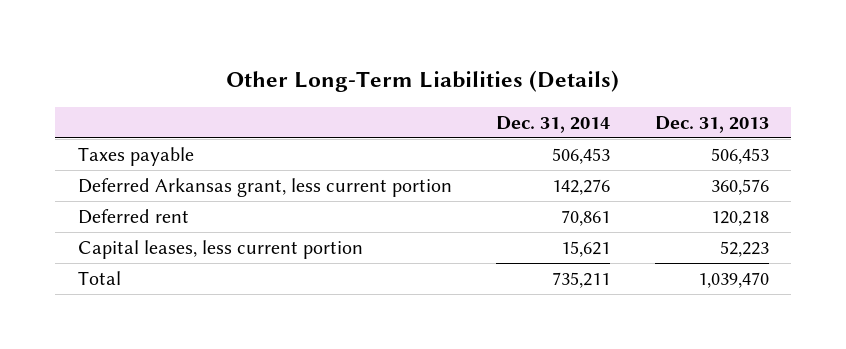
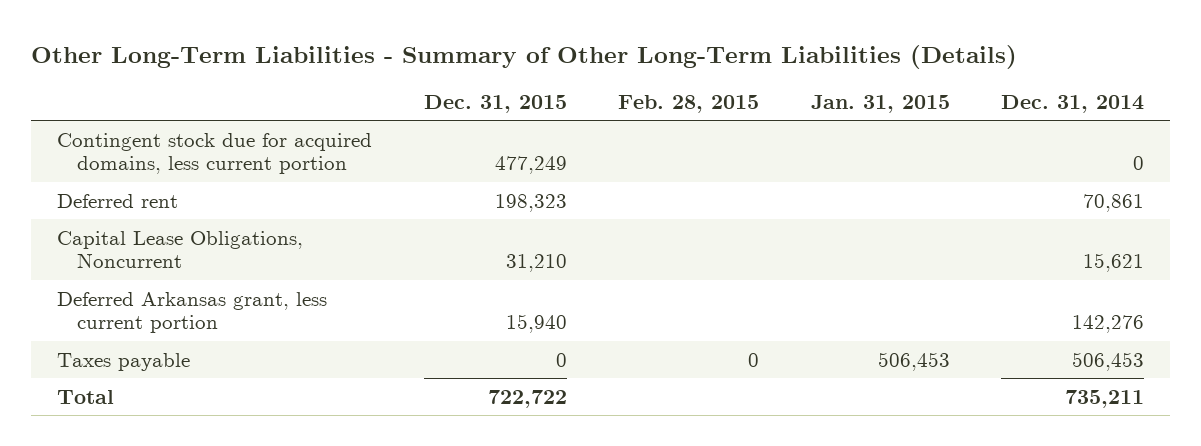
[226,69,620,92] Other Long-Term Liabilities (Details) -> [31,44,1018,69] Other Long-Term Liabilities - Summary of Other Long-Term Liabilities (Details)
[654,115,769,133] Dec. 31, 2013 -> none
none -> [423,94,567,113] Dec. 31, 2015
none -> [618,94,760,113] Feb. 28, 2015
none -> [810,94,950,113] Jan. 31, 2015
none -> [57,132,373,175] Contingent stock due for acquired domains, less current portion
[77,240,363,260] Capital leases, less current portion -> [57,230,304,269] Capital Lease Obligations, Noncurrent
[77,178,452,198] Deferred Arkansas grant, less current portion -> [57,291,328,334] Deferred Arkansas grant, less current portion
[77,147,194,167] Taxes payable -> [57,352,191,371] Taxes payable

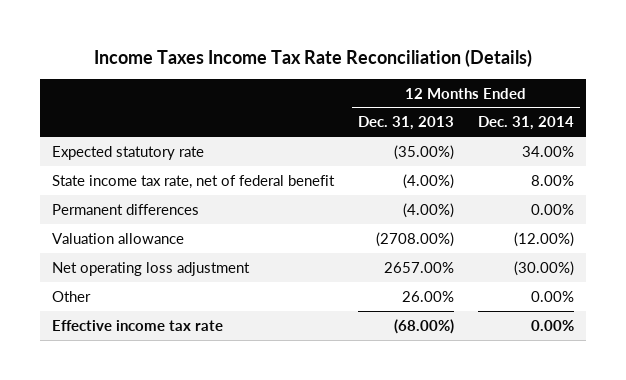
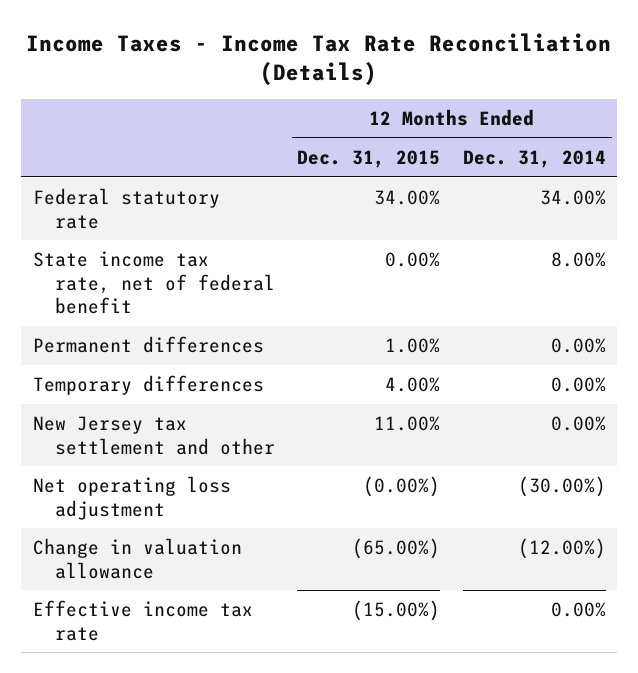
[94,48,533,67] Income Taxes Income Tax Rate Reconciliation (Details) -> [26,32,612,86] Income Taxes - Income Tax Rate Reconciliation (Details)
[358,116,455,131] Dec. 31, 2013 -> none
none -> [297,149,441,168] Dec. 31, 2015
[52,145,205,160] Expected statutory rate -> [32,188,220,229] Federal statutory rate
[52,232,185,244] Valuation allowance -> none
none -> [32,375,264,396] Temporary differences
none -> [32,416,275,455] New Jersey tax settlement and other
[52,290,92,302] Other -> none
none -> [32,538,242,579] Change in valuation allowance

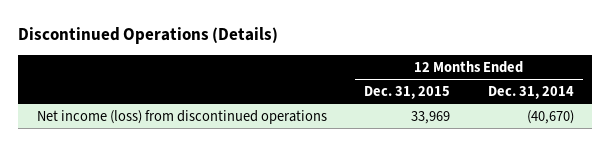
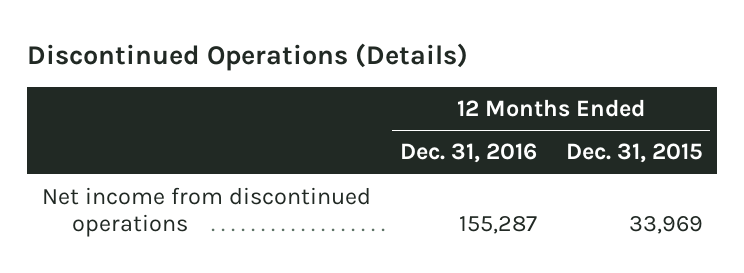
[487,86,574,100] Dec. 31, 2014 -> none
none -> [399,143,537,164] Dec. 31, 2016
[36,109,327,124] Net income (loss) from discontinued operations -> [41,187,371,238] Net income from discontinued operations

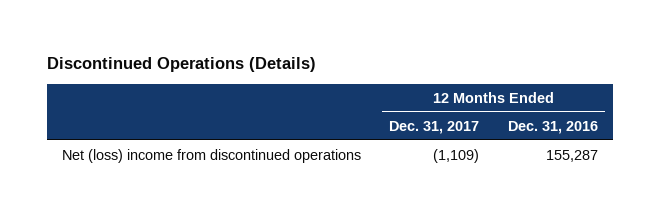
[565,143,703,164] Dec. 31, 2015 -> none
none -> [389,120,480,134] Dec. 31, 2017
[41,187,371,238] Net income from discontinued operations -> [61,148,361,163] Net (loss) income from discontinued operations

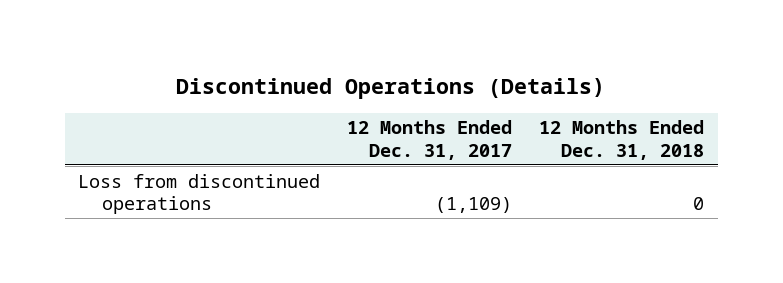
[508,120,599,134] Dec. 31, 2016 -> none
none -> [539,120,705,160] 12 Months Ended Dec. 31, 2018
[61,148,361,163] Net (loss) income from discontinued operations -> [78,173,321,214] Loss from discontinued operations

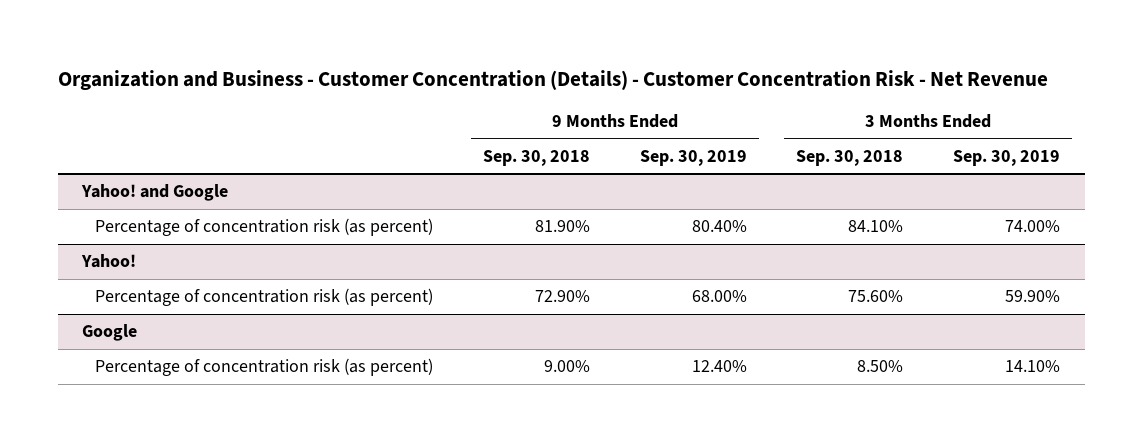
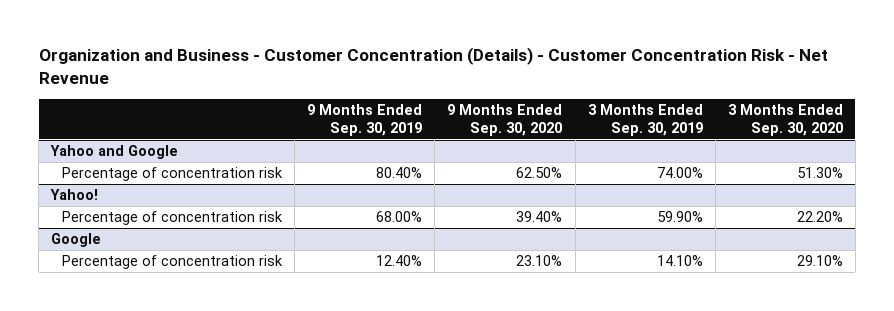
[482,150,590,167] Sep. 30, 2018 -> none
[796,150,904,167] Sep. 30, 2018 -> none
none -> [447,103,563,136] 9 Months Ended Sep. 30, 2020
none -> [727,103,843,136] 3 Months Ended Sep. 30, 2020
[81,184,229,202] Yahoo! and Google -> [50,145,179,160] Yahoo and Google
[95,218,434,237] Percentage of concentration risk (as percent) -> [61,167,283,182] Percentage of concentration risk
[95,288,434,307] Percentage of concentration risk (as percent) -> [61,211,283,226] Percentage of concentration risk
[95,358,434,377] Percentage of concentration risk (as percent) -> [61,255,283,270] Percentage of concentration risk

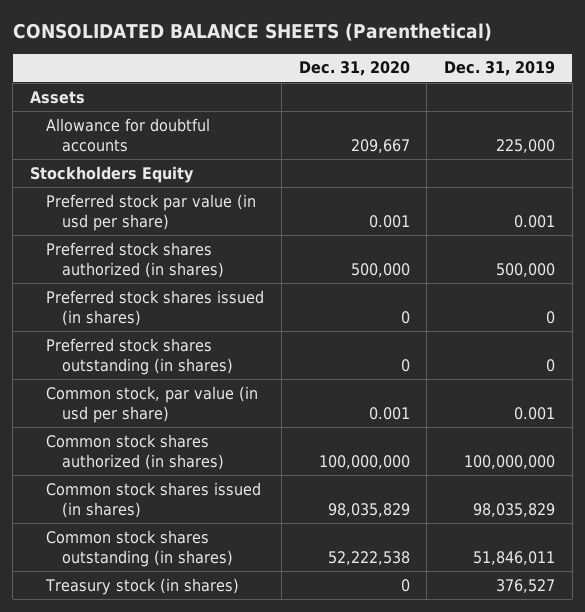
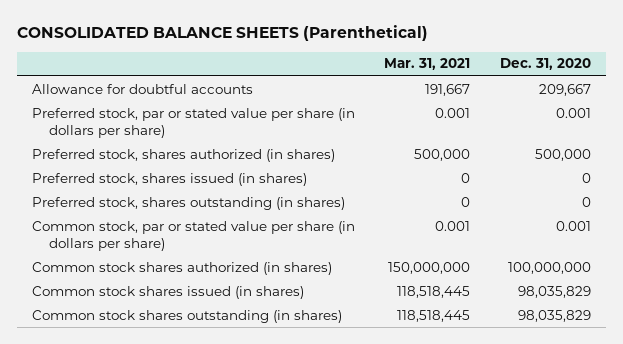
[444,61,556,77] Dec. 31, 2019 -> none
none -> [384,58,471,71] Mar. 31, 2021
[30,90,86,104] Assets -> none
[30,165,195,183] Stockholders Equity -> none
[45,193,256,231] Preferred stock par value (in usd per share) -> [31,107,355,138] Preferred stock, par or stated value per share (in dollars per share)
[45,241,224,278] Preferred stock shares authorized (in shares) -> [31,148,335,162] Preferred stock, shares authorized (in shares)
[45,289,264,326] Preferred stock shares issued (in shares) -> [31,172,307,186] Preferred stock, shares issued (in shares)
[45,337,233,375] Preferred stock shares outstanding (in shares) -> [31,196,345,210] Preferred stock, shares outstanding (in shares)
[45,385,258,423] Common stock, par value (in usd per share) -> [31,220,355,251] Common stock, par or stated value per share (in dollars per share)
[44,577,239,595] Treasury stock (in shares) -> none
[327,550,410,565] 52,222,538 -> [517,309,591,322] 98,035,829

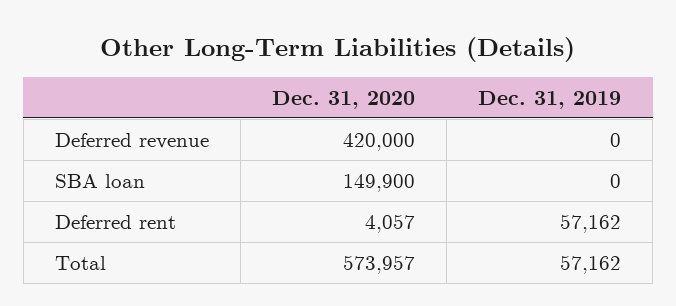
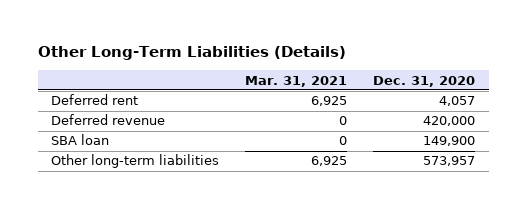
[478,90,622,109] Dec. 31, 2019 -> none
none -> [245,75,348,87] Mar. 31, 2021
[54,214,176,229] Deferred rent -> [51,94,139,106] Deferred rent
[54,255,106,270] Total -> [51,154,220,169] Other long-term liabilities

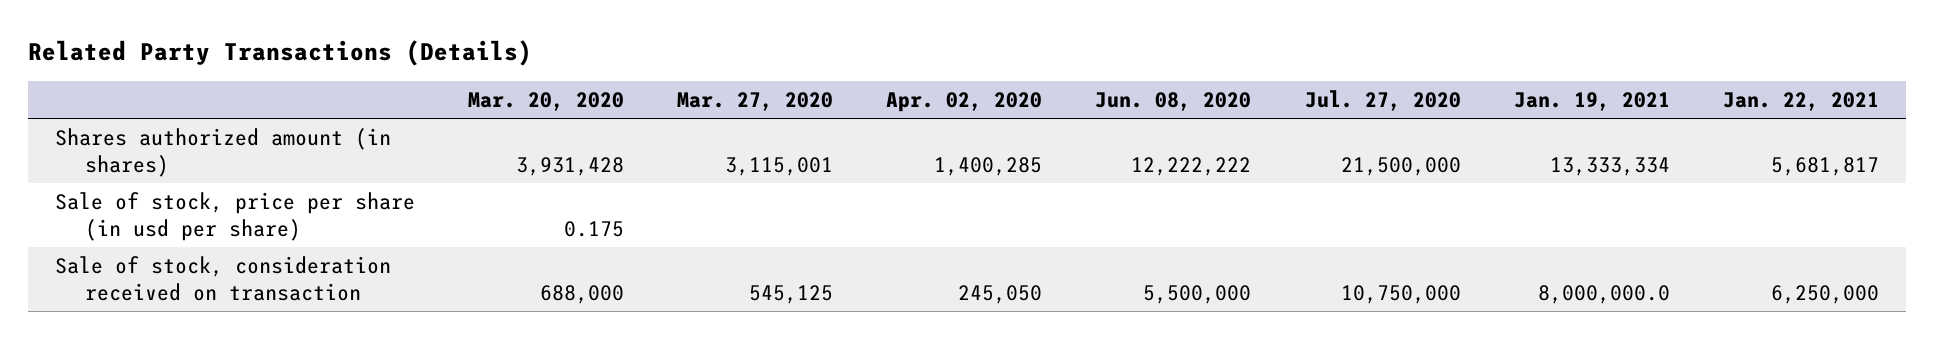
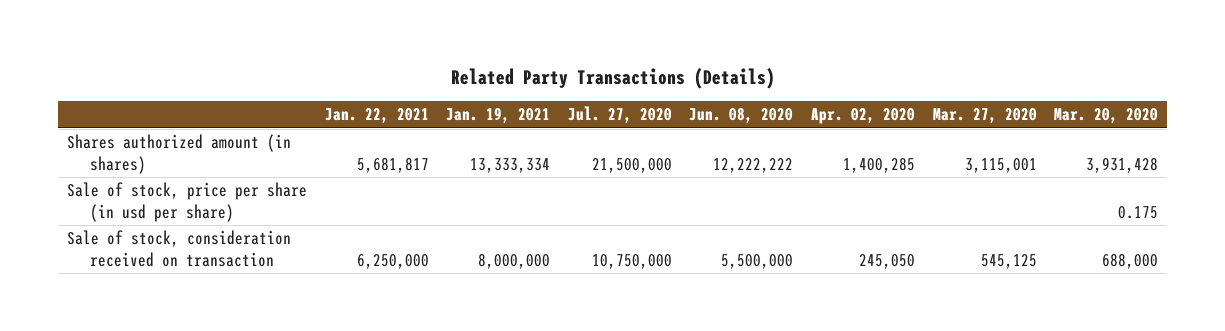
[1537,284,1670,304] 8,000,000.0 -> [478,252,551,269] 8,000,000

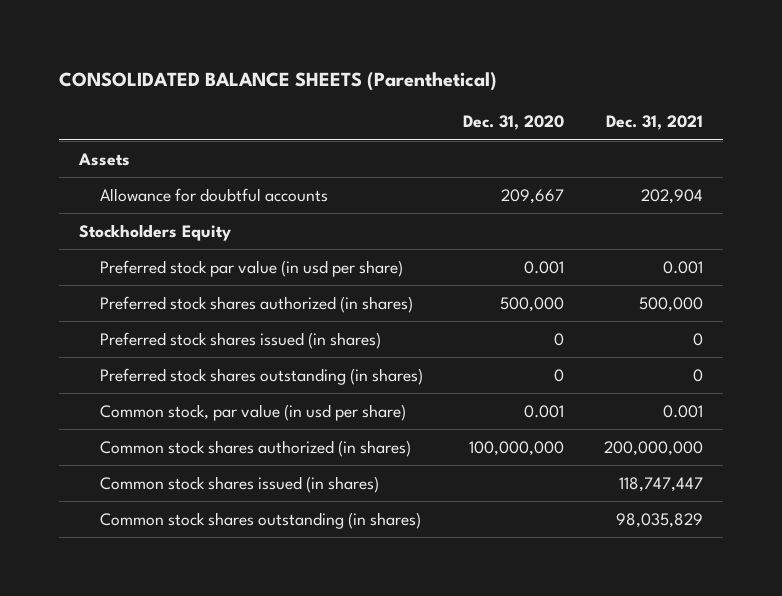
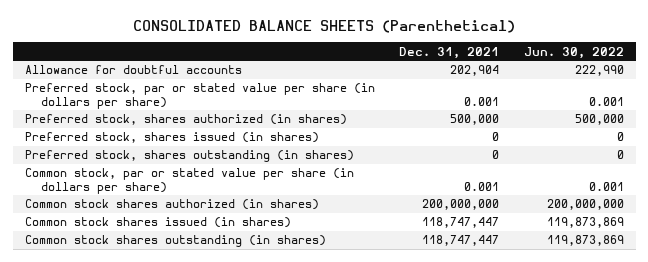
[463,115,565,131] Dec. 31, 2020 -> none
none -> [523,46,624,59] Jun. 30, 2022
[78,152,131,166] Assets -> none
[79,223,232,241] Stockholders Equity -> none
[100,259,404,277] Preferred stock par value (in usd per share) -> [24,83,375,109] Preferred stock, par or stated value per share (in dollars per share)
[100,295,414,313] Preferred stock shares authorized (in shares) -> [24,114,347,126] Preferred stock, shares authorized (in shares)
[100,331,382,349] Preferred stock shares issued (in shares) -> [24,132,319,144] Preferred stock, shares issued (in shares)
[100,367,424,385] Preferred stock shares outstanding (in shares) -> [24,150,354,163] Preferred stock, shares outstanding (in shares)
[100,403,407,421] Common stock, par value (in usd per share) -> [24,168,354,194] Common stock, par or stated value per share (in dollars per share)
[615,512,703,528] 98,035,829 -> [422,235,500,247] 118,747,447

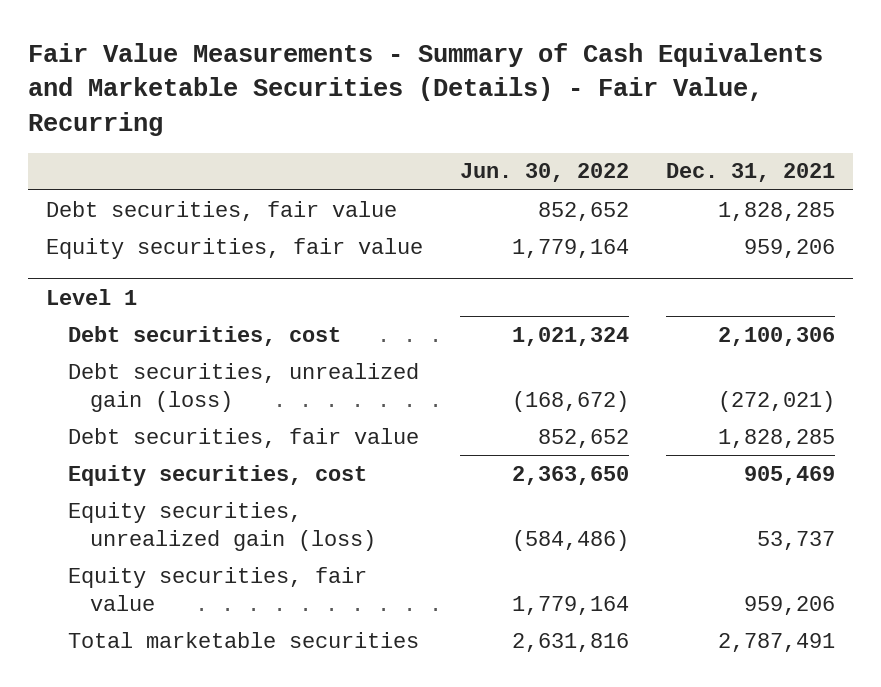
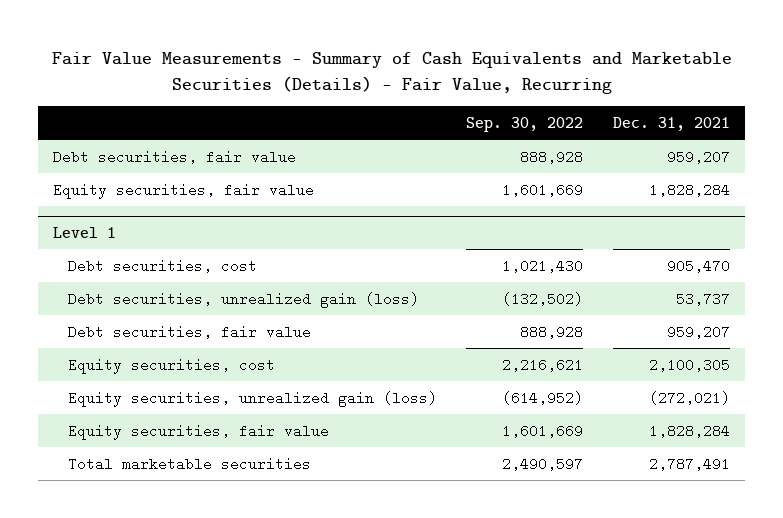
[459,163,629,183] Jun. 30, 2022 -> none
none -> [466,116,584,132] Sep. 30, 2022
[717,201,835,221] 1,828,285 -> [667,149,731,164] 959,207
[743,238,835,258] 959,206 -> [649,182,731,197] 1,828,284
[717,326,835,346] 2,100,306 -> [667,258,731,273] 905,470
[717,390,835,412] (272,021) -> [676,291,731,306] 53,737
[717,428,835,448] 1,828,285 -> [667,324,731,339] 959,207
[743,465,835,485] 905,469 -> [649,357,731,372] 2,100,305
[756,530,835,550] 53,737 -> [649,390,731,405] (272,021)
[743,595,835,615] 959,206 -> [649,423,731,438] 1,828,284

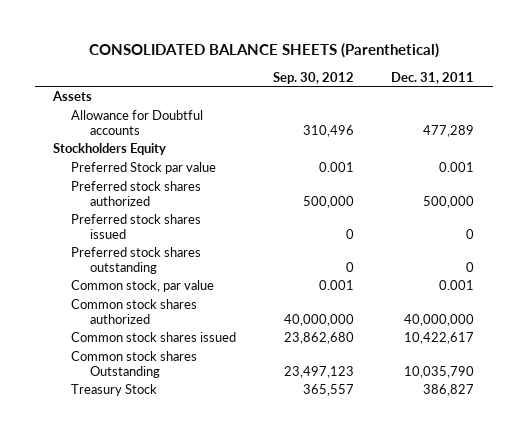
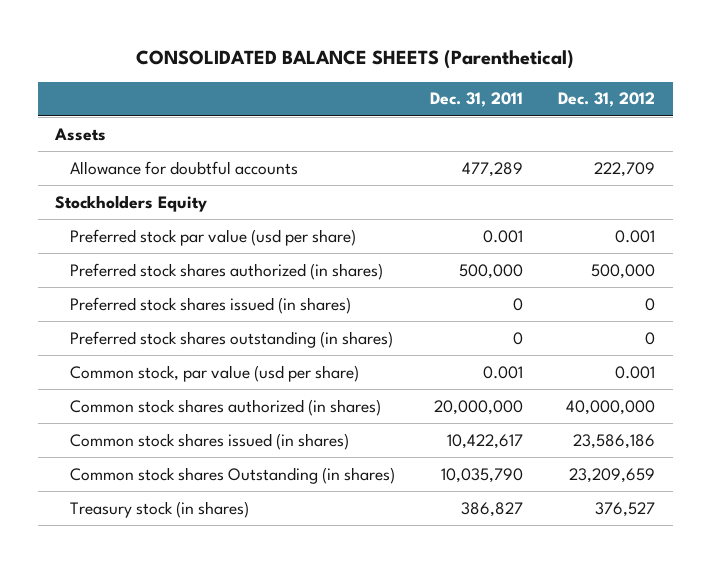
[273,71,355,84] Sep. 30, 2012 -> none
none -> [558,92,656,108] Dec. 31, 2012
[71,109,204,135] Allowance for Doubtful accounts -> [69,160,298,175] Allowance for doubtful accounts
[71,161,217,174] Preferred Stock par value -> [69,228,356,246] Preferred stock par value (usd per share)
[71,180,202,206] Preferred stock shares authorized -> [69,262,383,280] Preferred stock shares authorized (in shares)
[71,213,202,239] Preferred stock shares issued -> [69,296,351,314] Preferred stock shares issued (in shares)
[71,246,202,274] Preferred stock shares outstanding -> [69,330,393,348] Preferred stock shares outstanding (in shares)
[71,279,215,292] Common stock, par value -> [69,364,359,382] Common stock, par value (usd per share)
[71,298,198,324] Common stock shares authorized -> [69,398,381,416] Common stock shares authorized (in shares)
[404,313,475,326] 40,000,000 -> [433,399,523,415] 20,000,000
[71,331,237,342] Common stock shares issued -> [69,432,349,450] Common stock shares issued (in shares)
[71,350,198,378] Common stock shares Outstanding -> [69,466,395,484] Common stock shares Outstanding (in shares)
[71,383,158,396] Treasury Stock -> [69,500,249,518] Treasury stock (in shares)

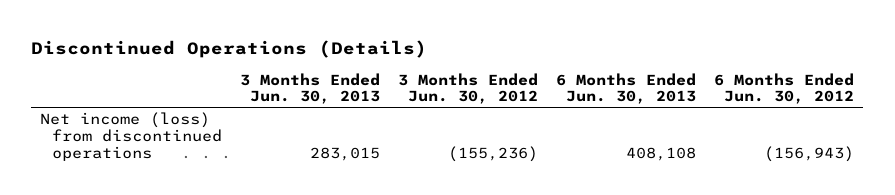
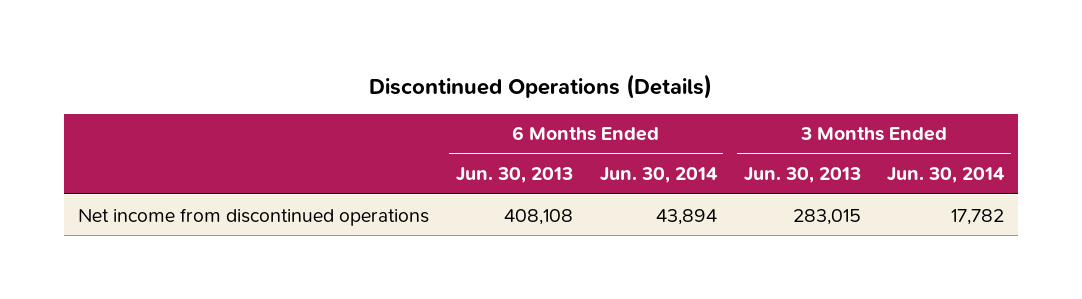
[397,72,538,105] 3 Months Ended Jun. 30, 2012 -> none
[714,72,855,105] 6 Months Ended Jun. 30, 2012 -> none
none -> [599,167,718,184] Jun. 30, 2014
none -> [887,167,1006,184] Jun. 30, 2014
[40,112,222,161] Net income (loss) from discontinued operations -> [77,207,429,226] Net income from discontinued operations

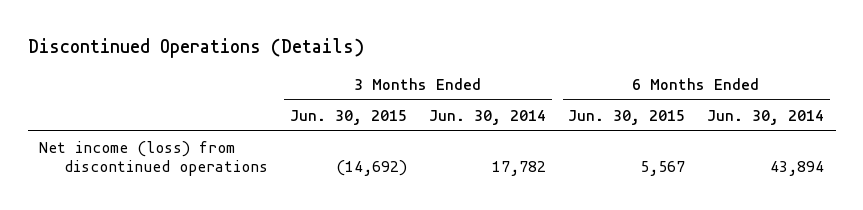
[455,167,573,184] Jun. 30, 2013 -> none
[743,167,861,184] Jun. 30, 2013 -> none
none -> [289,109,407,125] Jun. 30, 2015
none -> [568,109,686,125] Jun. 30, 2015
[77,207,429,226] Net income from discontinued operations -> [38,140,268,177] Net income (loss) from discontinued operations

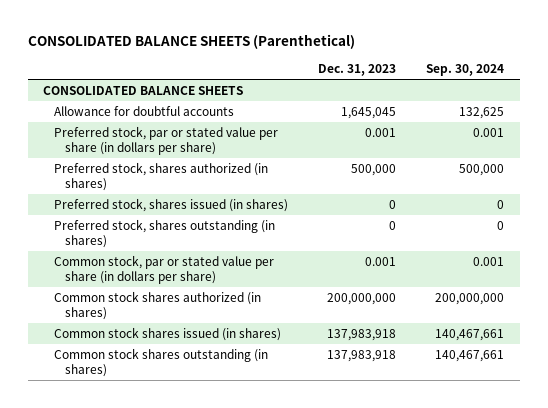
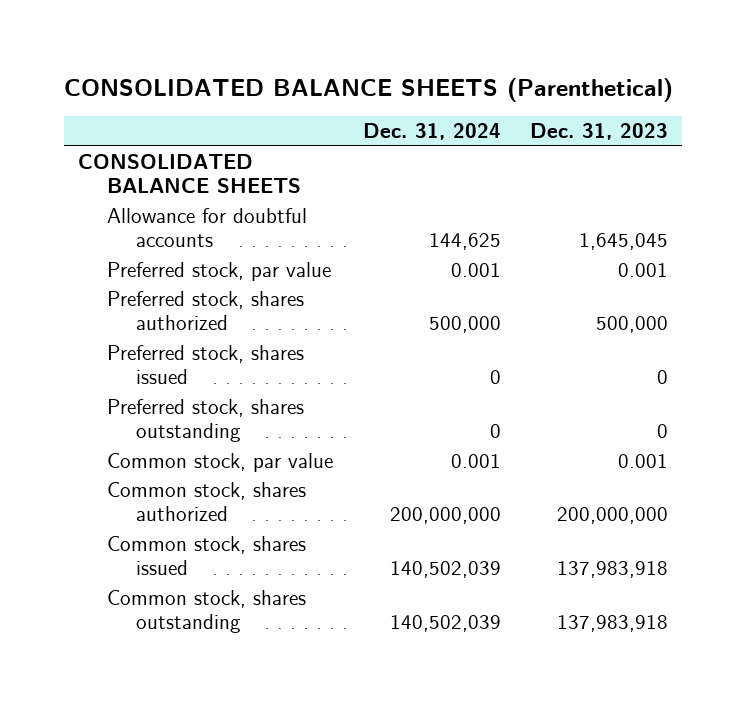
[426,64,505,77] Sep. 30, 2024 -> none
none -> [362,123,501,141] Dec. 31, 2024
[53,125,278,156] Preferred stock, par or stated value per share (in dollars per share) -> [107,261,332,281] Preferred stock, par value
[53,161,268,192] Preferred stock, shares authorized (in shares) -> [107,290,305,331] Preferred stock, shares authorized
[53,197,288,212] Preferred stock, shares issued (in shares) -> [107,344,305,385] Preferred stock, shares issued
[53,218,275,249] Preferred stock, shares outstanding (in shares) -> [107,398,305,443] Preferred stock, shares outstanding
[53,254,274,285] Common stock, par or stated value per share (in dollars per share) -> [107,452,334,472] Common stock, par value
[53,290,261,321] Common stock shares authorized (in shares) -> [107,481,307,522] Common stock, shares authorized
[53,326,281,341] Common stock shares issued (in shares) -> [107,535,307,576] Common stock, shares issued
[53,347,268,378] Common stock shares outstanding (in shares) -> [107,589,307,634] Common stock, shares outstanding

